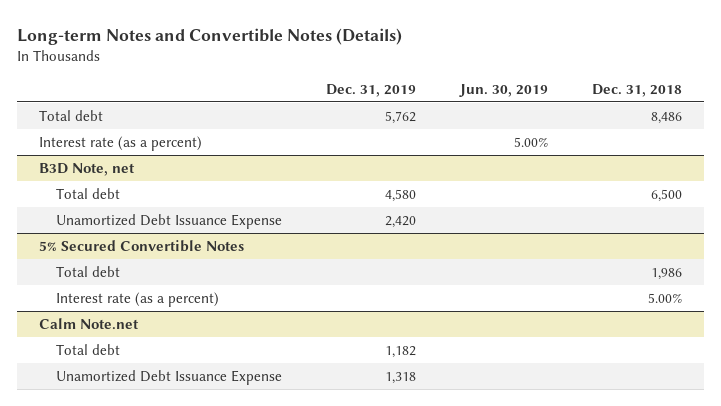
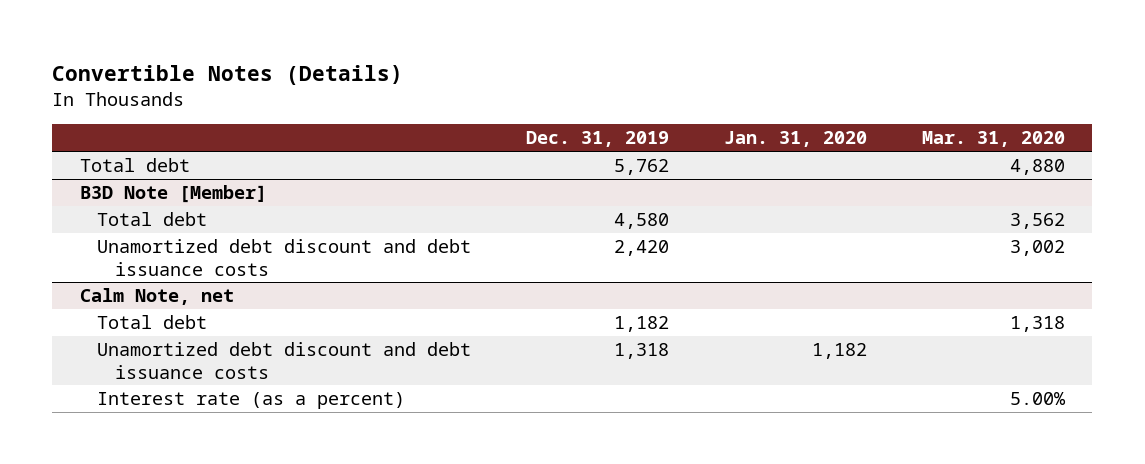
[17,27,403,45] Long-term Notes and Convertible Notes (Details) -> [52,65,404,86] Convertible Notes (Details)
[459,84,549,98] Jun. 30, 2019 -> none
[591,84,682,98] Dec. 31, 2018 -> none
none -> [724,131,868,148] Jan. 31, 2020
none -> [921,131,1065,148] Mar. 31, 2020
[39,135,203,151] Interest rate (as a percent) -> none
[39,162,136,176] B3D Note, net -> [79,185,267,204] B3D Note [Member]
[39,239,245,252] 5% Secured Convertible Notes -> none
[56,265,121,277] Total debt -> none
[56,291,220,307] Interest rate (as a percent) -> none
[56,213,283,229] Unamortized Debt Issuance Expense -> [97,239,472,276] Unamortized debt discount and debt issuance costs
[39,317,140,330] Calm Note.net -> [79,288,234,306] Calm Note, net
[56,369,283,385] Unamortized Debt Issuance Expense -> [97,342,472,379] Unamortized debt discount and debt issuance costs
none -> [97,392,406,410] Interest rate (as a percent)

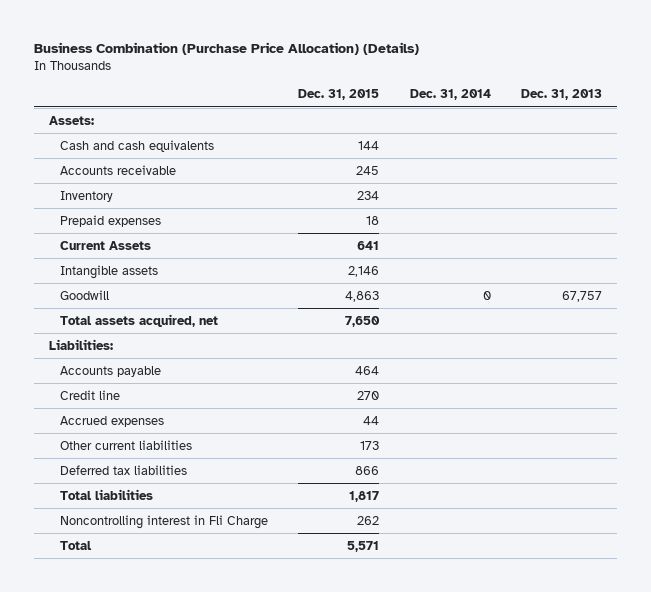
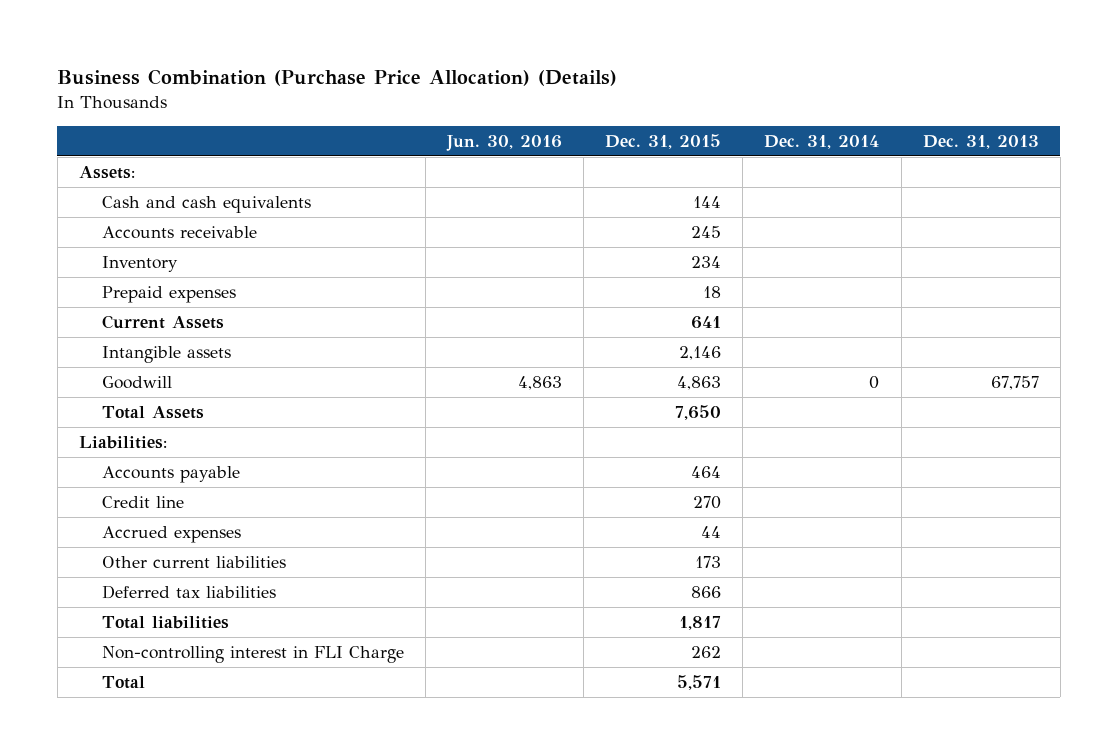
none -> [445,134,562,151] Jun. 30, 2016
[60,313,219,327] Total assets acquired, net -> [101,406,204,420] Total Assets
[60,514,269,529] Noncontrolling interest in Fli Charge -> [101,646,404,664] Non-controlling interest in FLI Charge

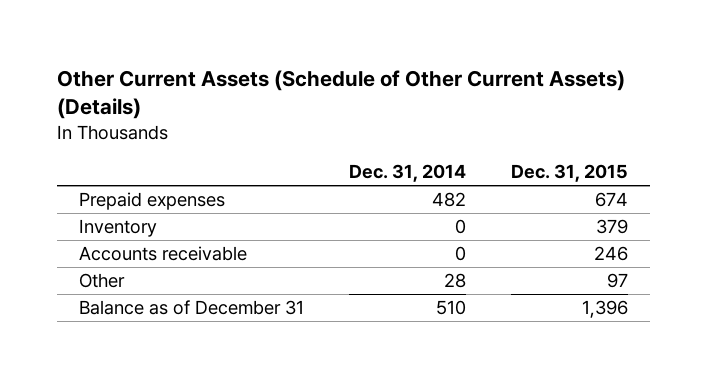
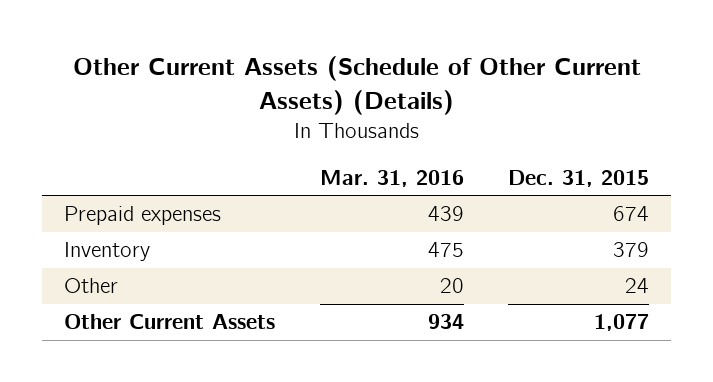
[349,164,467,183] Dec. 31, 2014 -> none
none -> [319,169,464,187] Mar. 31, 2016
[79,246,248,262] Accounts receivable -> none
[79,300,305,316] Balance as of December 31 -> none
[606,273,628,289] 97 -> [625,278,650,294] 24
none -> [64,314,276,330] Other Current Assets

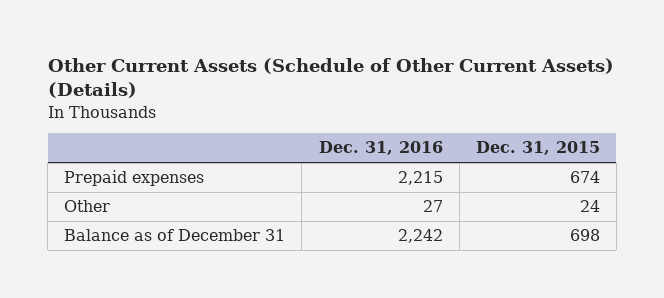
[319,169,464,187] Mar. 31, 2016 -> none
none -> [318,141,443,156] Dec. 31, 2016
[64,242,151,262] Inventory -> none
[64,314,276,330] Other Current Assets -> none
none -> [64,229,286,242] Balance as of December 31

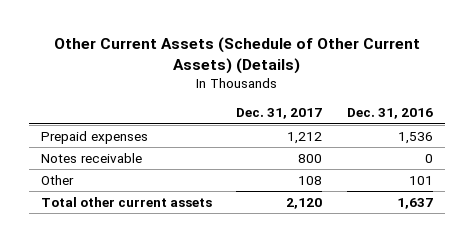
[475,141,600,156] Dec. 31, 2015 -> none
none -> [236,108,323,120] Dec. 31, 2017
[64,229,286,242] Balance as of December 31 -> none
[397,171,443,186] 2,215 -> [397,131,433,144] 1,536
none -> [40,152,142,163] Notes receivable
[422,200,443,213] 27 -> [408,175,433,185] 101
none -> [40,196,212,207] Total other current assets

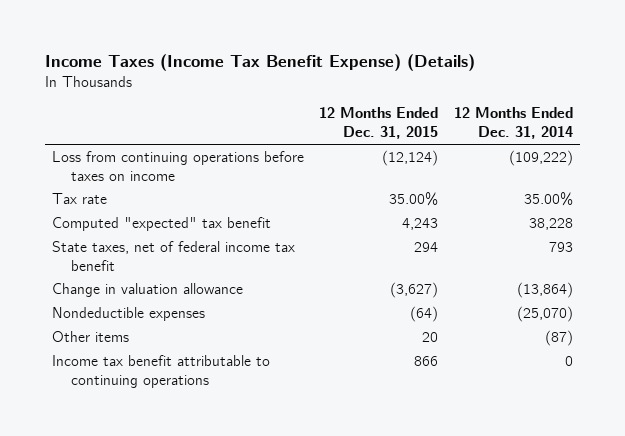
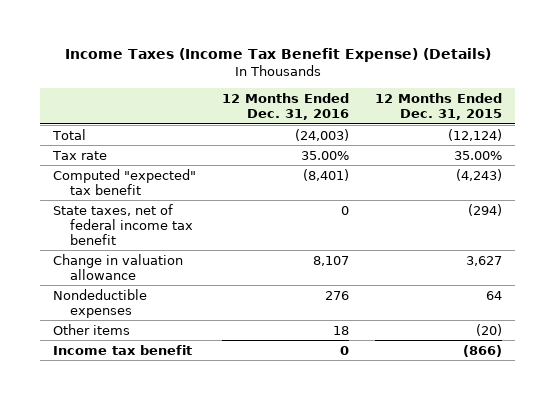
[453,107,573,140] 12 Months Ended Dec. 31, 2014 -> none
none -> [222,92,350,120] 12 Months Ended Dec. 31, 2016
[52,150,305,181] Loss from continuing operations before taxes on income -> [52,128,87,140] Total
[402,217,439,230] 4,243 -> [455,168,502,181] (4,243)
[414,241,439,252] 294 -> [467,203,502,216] (294)
[390,281,439,298] (3,627) -> [465,255,502,266] 3,627
[410,305,439,322] (64) -> [485,290,502,300] 64
[422,331,439,342] 20 -> [475,323,502,336] (20)
[52,354,271,388] Income tax benefit attributable to continuing operations -> [53,344,193,355] Income tax benefit
[414,355,439,366] 866 -> [462,344,502,357] (866)

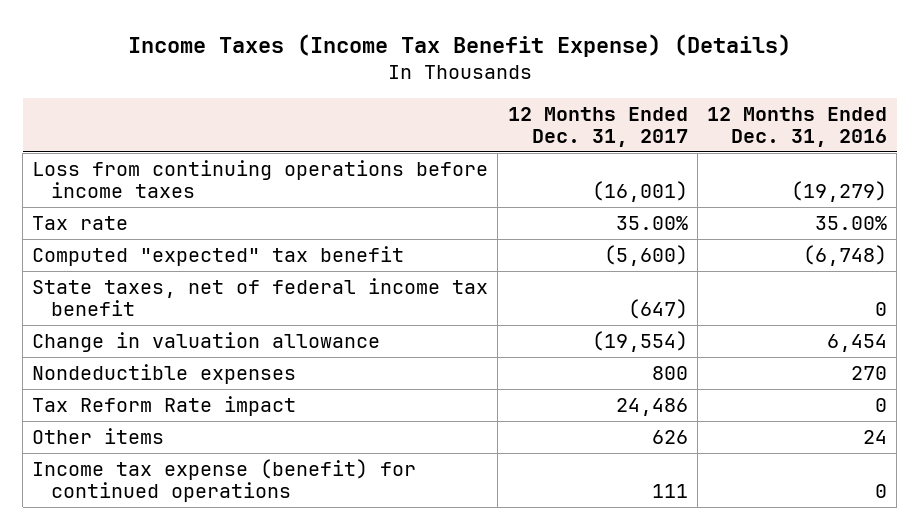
[374,92,502,120] 12 Months Ended Dec. 31, 2015 -> none
none -> [507,106,688,148] 12 Months Ended Dec. 31, 2017
[52,128,87,140] Total -> none
none -> [32,159,489,199] Loss from continuing operations before income taxes
[303,168,350,181] (8,401) -> [802,244,887,266] (6,748)
[313,255,350,266] 8,107 -> [826,333,887,352] 6,454
[325,290,350,300] 276 -> [850,365,887,380] 270
none -> [32,395,297,416] Tax Reform Rate impact
[333,325,350,335] 18 -> [862,429,887,444] 24
[53,344,193,355] Income tax benefit -> [32,458,417,503] Income tax expense (benefit) for continued operations

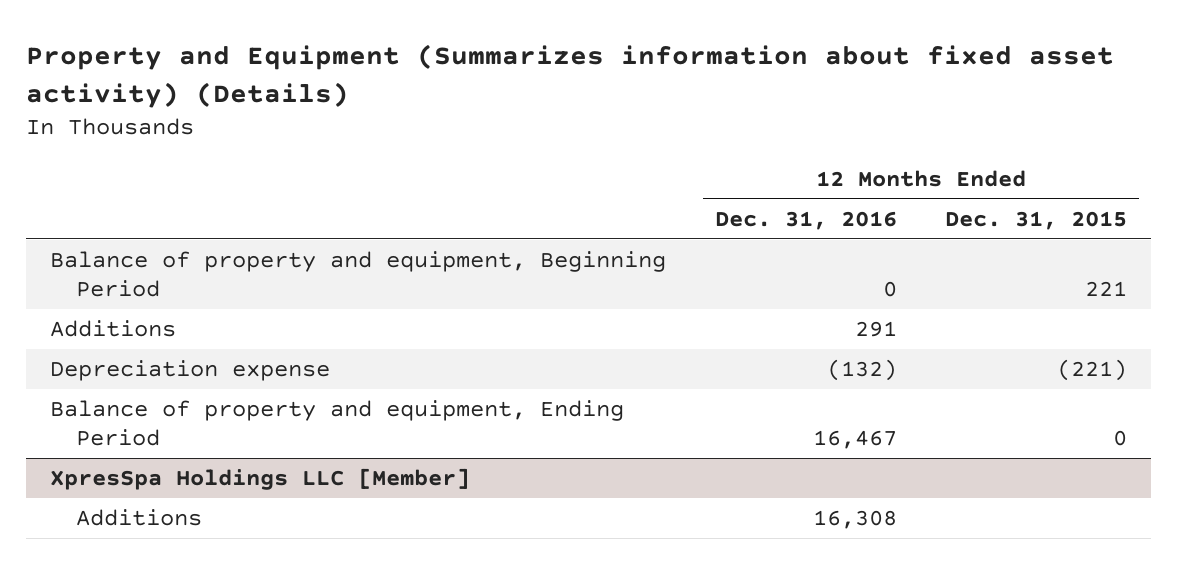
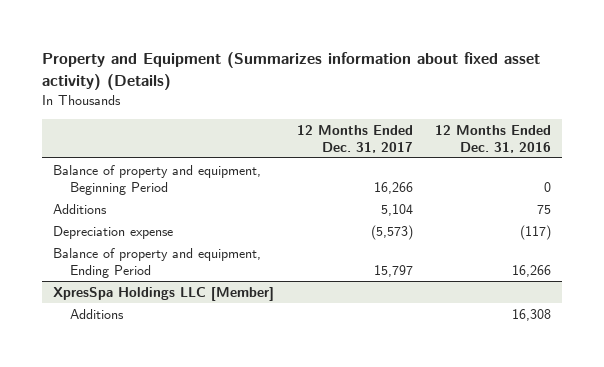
[944,211,1127,231] Dec. 31, 2015 -> none
none -> [296,124,413,154] 12 Months Ended Dec. 31, 2017
[854,321,897,338] 291 -> [536,204,551,214] 75
[826,359,897,382] (132) -> [519,224,551,240] (117)
[812,430,897,450] 16,467 -> [511,265,551,278] 16,266

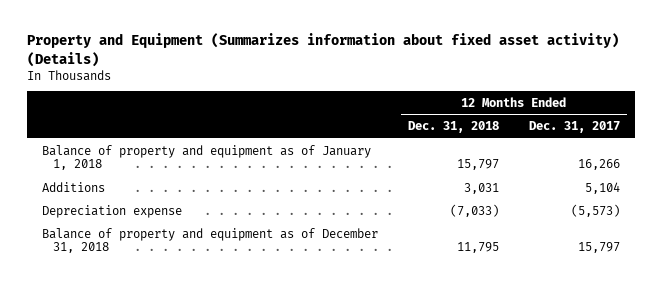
[434,124,551,154] 12 Months Ended Dec. 31, 2016 -> none
none -> [408,121,500,134] Dec. 31, 2018
[53,164,262,196] Balance of property and equipment, Beginning Period -> [42,144,372,171] Balance of property and equipment as of January 1, 2018
[53,285,275,301] XpresSpa Holdings LLC [Member] -> none
[69,308,124,319] Additions -> none
[53,247,262,279] Balance of property and equipment, Ending Period -> [42,227,379,254] Balance of property and equipment as of December 31, 2018

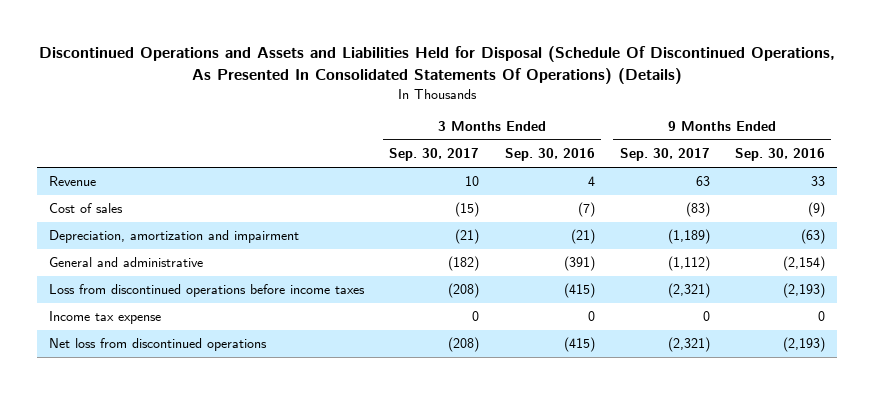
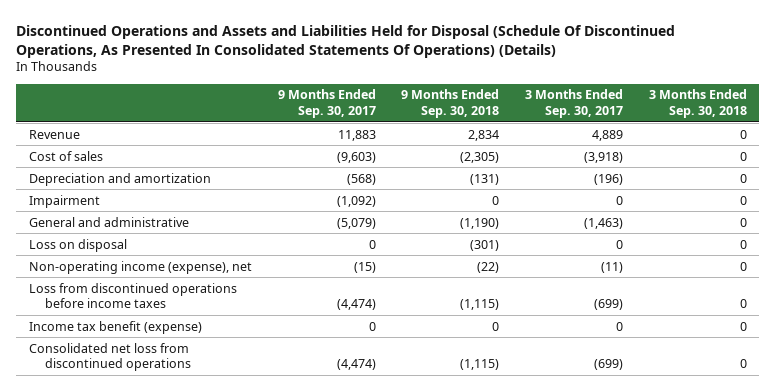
[504,148,595,162] Sep. 30, 2016 -> none
[734,148,825,162] Sep. 30, 2016 -> none
none -> [401,89,500,118] 9 Months Ended Sep. 30, 2018
none -> [648,89,747,118] 3 Months Ended Sep. 30, 2018
[465,176,480,187] 10 -> [592,129,624,141] 4,889
[695,176,710,187] 63 -> [337,129,376,141] 11,883
[455,202,480,218] (15) -> [584,151,624,163] (3,918)
[685,202,710,218] (83) -> [336,151,376,163] (9,603)
[49,230,300,244] Depreciation, amortization and impairment -> [29,172,212,186] Depreciation and amortization
[455,229,480,245] (21) -> [594,173,624,185] (196)
[667,229,710,245] (1,189) -> [346,173,376,185] (568)
none -> [29,194,101,208] Impairment
[448,256,480,272] (182) -> [584,217,624,229] (1,463)
[667,256,710,272] (1,112) -> [336,217,376,229] (5,079)
none -> [29,238,128,252] Loss on disposal
none -> [29,260,253,274] Non-operating income (expense), net
[448,283,480,299] (208) -> [594,299,624,311] (699)
[667,283,710,299] (2,321) -> [336,299,376,311] (4,474)
[49,311,162,325] Income tax expense -> [29,320,203,334] Income tax benefit (expense)
[49,338,268,352] Net loss from discontinued operations -> [29,342,191,372] Consolidated net loss from discontinued operations
[448,337,480,353] (208) -> [594,359,624,371] (699)
[667,337,710,353] (2,321) -> [336,359,376,371] (4,474)

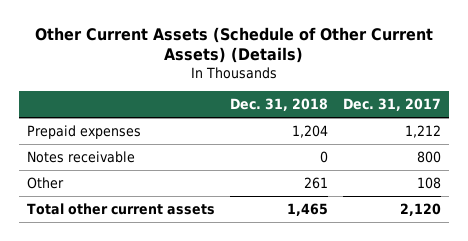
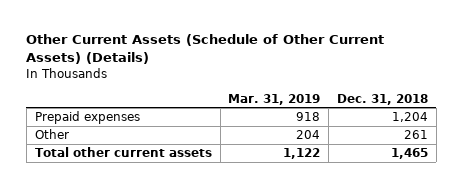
[343,98,442,112] Dec. 31, 2017 -> none
none -> [228,93,321,105] Mar. 31, 2019
[26,150,135,163] Notes receivable -> none

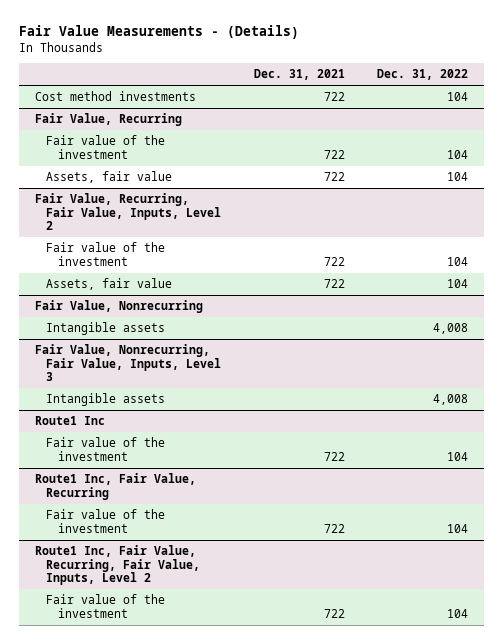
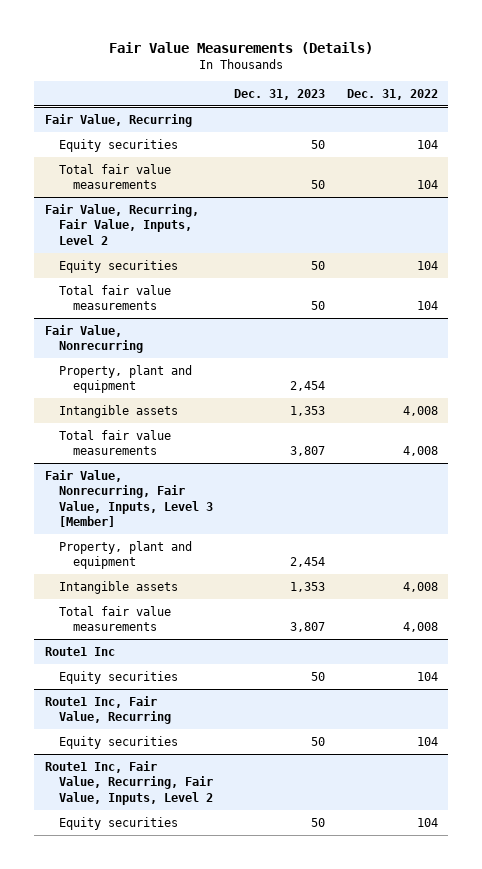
[18,25,299,40] Fair Value Measurements - (Details) -> [109,41,374,54] Fair Value Measurements (Details)
[253,69,345,81] Dec. 31, 2021 -> none
none -> [234,88,326,100] Dec. 31, 2023
[35,91,197,102] Cost method investments -> none
[46,135,166,159] Fair value of the investment -> [58,138,178,152] Equity securities
[46,171,173,184] Assets, fair value -> [58,163,171,190] Total fair value measurements
[46,242,166,266] Fair value of the investment -> [58,259,178,273] Equity securities
[46,278,173,291] Assets, fair value -> [58,284,171,311] Total fair value measurements
none -> [58,364,192,394] Property, plant and equipment
none -> [58,429,171,456] Total fair value measurements
[35,344,222,382] Fair Value, Nonrecurring, Fair Value, Inputs, Level 3 -> [44,469,213,528] Fair Value, Nonrecurring, Fair Value, Inputs, Level 3 [Member]
none -> [58,540,192,570] Property, plant and equipment
none -> [58,605,171,632] Total fair value measurements
[46,437,166,461] Fair value of the investment -> [58,670,178,684] Equity securities
[46,509,166,533] Fair value of the investment -> [58,735,178,749] Equity securities
[46,594,166,618] Fair value of the investment -> [58,816,178,830] Equity securities

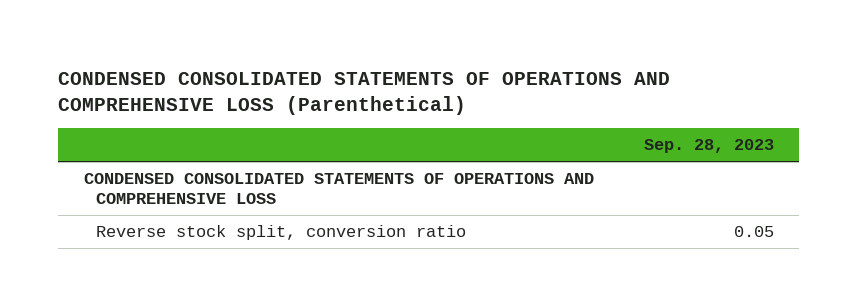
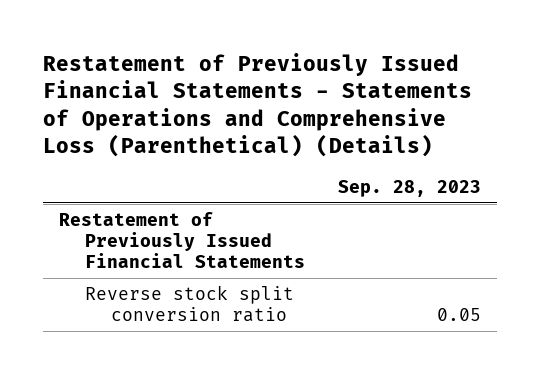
[58,71,671,116] CONDENSED CONSOLIDATED STATEMENTS OF OPERATIONS AND COMPREHENSIVE LOSS (Parenthetical) -> [43,52,473,158] Restatement of Previously Issued Financial Statements - Statements of Operations and Comprehensive Loss (Parenthetical) (Details)
[83,173,594,205] CONDENSED CONSOLIDATED STATEMENTS OF OPERATIONS AND COMPREHENSIVE LOSS -> none
none -> [59,212,306,269] Restatement of Previously Issued Financial Statements
[96,225,467,241] Reverse stock split, conversion ratio -> [85,285,295,323] Reverse stock split conversion ratio

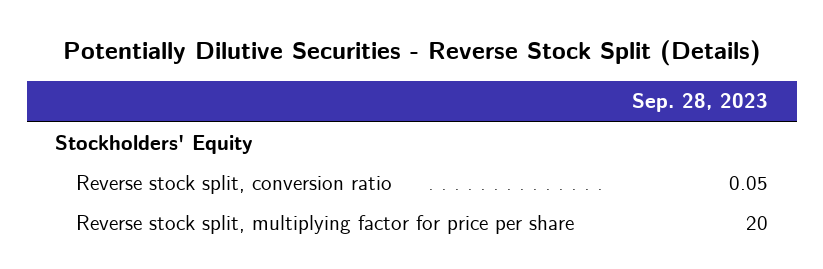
[43,52,473,158] Restatement of Previously Issued Financial Statements - Statements of Operations and Comprehensive Loss (Parenthetical) (Details) -> [62,40,761,67] Potentially Dilutive Securities - Reverse Stock Split (Details)
[59,212,306,269] Restatement of Previously Issued Financial Statements -> none
none -> [55,134,254,154] Stockholders' Equity
[85,285,295,323] Reverse stock split conversion ratio -> [76,174,393,194] Reverse stock split, conversion ratio
none -> [76,214,575,234] Reverse stock split, multiplying factor for price per share

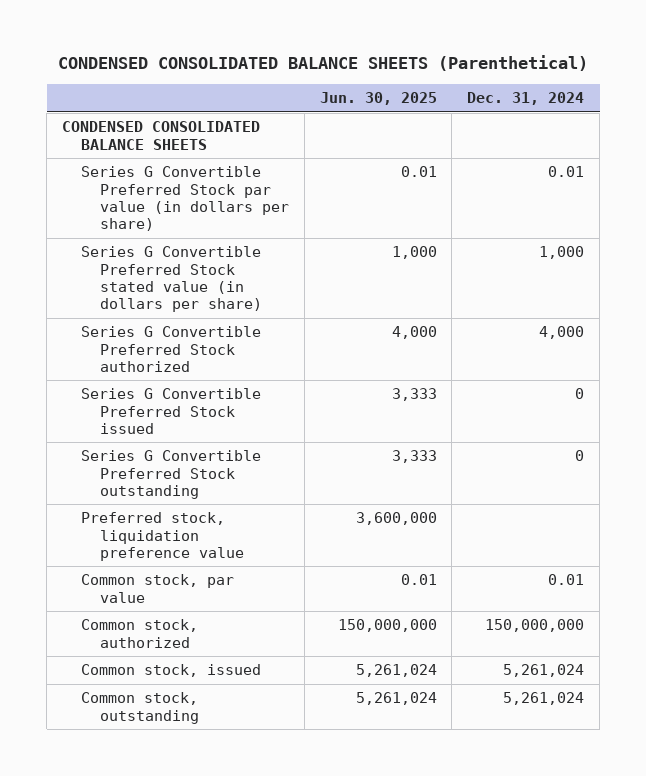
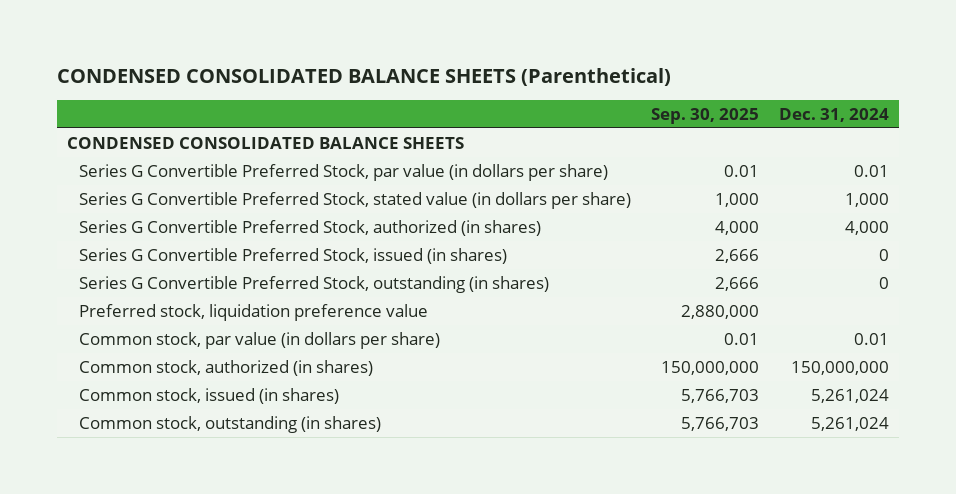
[319,92,437,106] Jun. 30, 2025 -> none
none -> [651,108,760,125] Sep. 30, 2025
[80,166,289,232] Series G Convertible Preferred Stock par value (in dollars per share) -> [79,163,609,181] Series G Convertible Preferred Stock, par value (in dollars per share)
[80,246,262,313] Series G Convertible Preferred Stock stated value (in dollars per share) -> [79,191,632,209] Series G Convertible Preferred Stock, stated value (in dollars per share)
[80,326,261,372] Series G Convertible Preferred Stock authorized -> [79,219,542,236] Series G Convertible Preferred Stock, authorized (in shares)
[80,388,261,434] Series G Convertible Preferred Stock issued -> [79,247,508,264] Series G Convertible Preferred Stock, issued (in shares)
[80,450,261,499] Series G Convertible Preferred Stock outstanding -> [79,275,550,293] Series G Convertible Preferred Stock, outstanding (in shares)
[80,574,234,603] Common stock, par value -> [79,331,441,349] Common stock, par value (in dollars per share)
[80,619,198,648] Common stock, authorized -> [79,359,374,376] Common stock, authorized (in shares)
[80,664,261,678] Common stock, issued -> [79,387,340,404] Common stock, issued (in shares)
[80,692,199,724] Common stock, outstanding -> [79,415,382,433] Common stock, outstanding (in shares)

